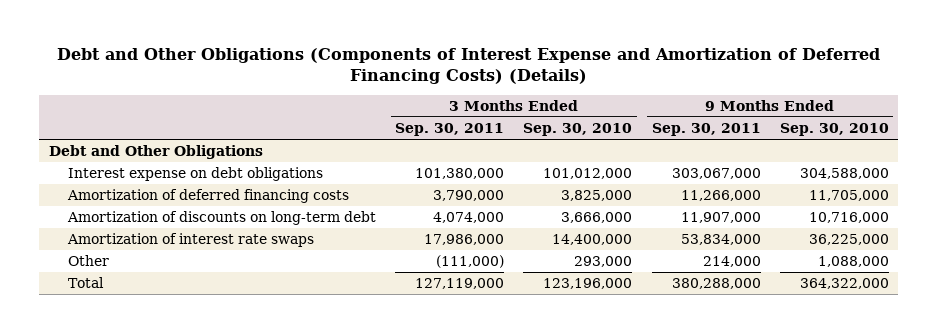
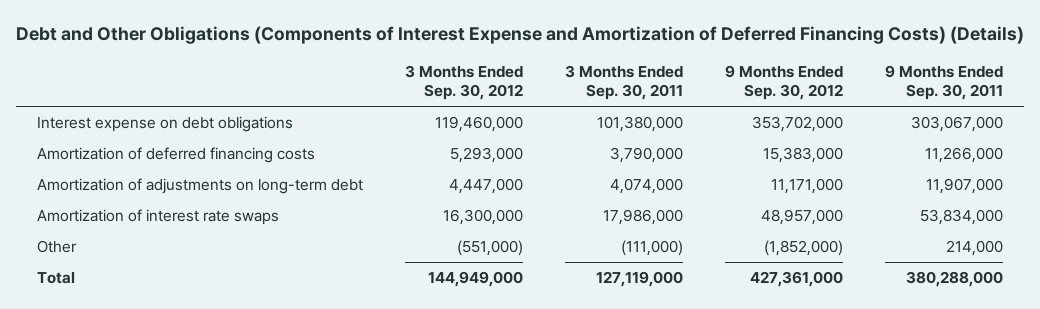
[523,123,633,137] Sep. 30, 2010 -> none
[779,123,889,137] Sep. 30, 2010 -> none
none -> [404,64,523,101] 3 Months Ended Sep. 30, 2012
none -> [725,64,844,101] 9 Months Ended Sep. 30, 2012
[49,145,264,160] Debt and Other Obligations -> none
[67,211,377,226] Amortization of discounts on long-term debt -> [36,178,363,195] Amortization of adjustments on long-term debt

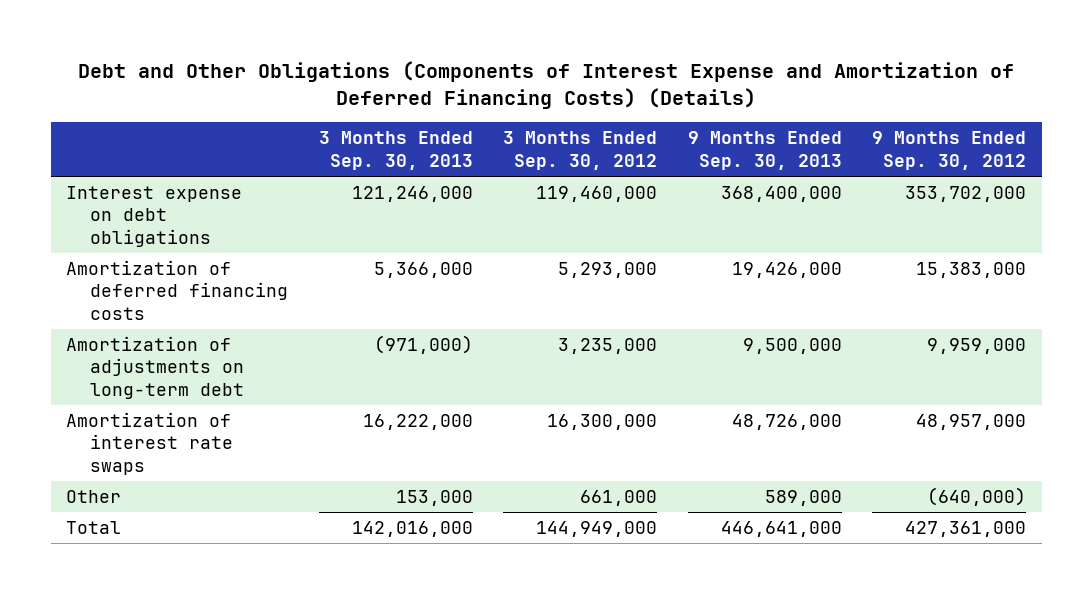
[564,64,683,101] 3 Months Ended Sep. 30, 2011 -> none
[885,64,1004,101] 9 Months Ended Sep. 30, 2011 -> none
none -> [318,131,473,170] 3 Months Ended Sep. 30, 2013
none -> [687,131,842,170] 9 Months Ended Sep. 30, 2013
[448,178,523,195] 4,447,000 -> [558,338,658,355] 3,235,000
[771,178,844,195] 11,171,000 -> [927,338,1027,355] 9,959,000
[456,240,523,257] (551,000) -> [580,490,658,507] 661,000
[764,240,844,257] (1,852,000) -> [927,487,1027,507] (640,000)

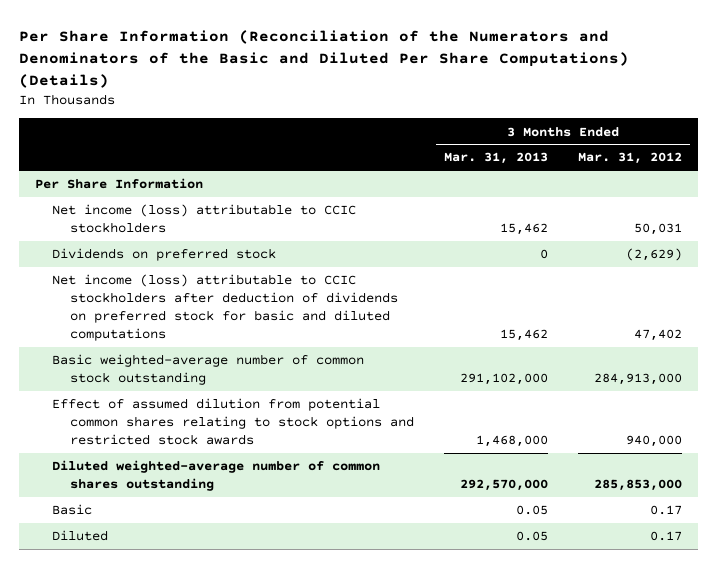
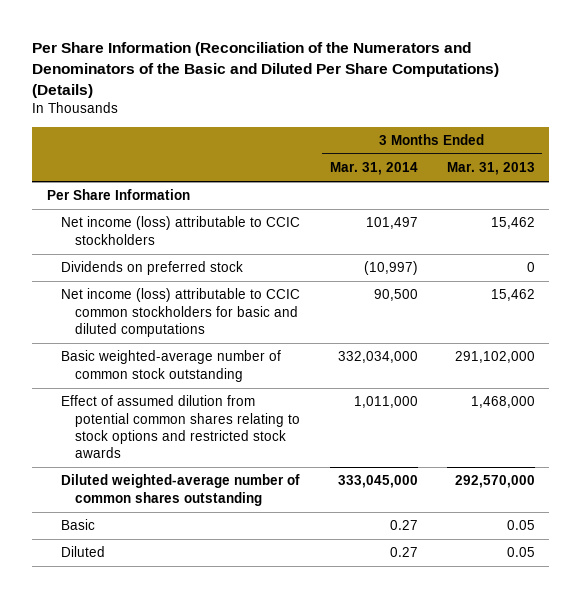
[578,152,683,165] Mar. 31, 2012 -> none
none -> [329,162,418,176] Mar. 31, 2014
[52,274,398,342] Net income (loss) attributable to CCIC stockholders after deduction of dividends on preferred stock for basic and diluted computations -> [60,288,300,337] Net income (loss) attributable to CCIC common stockholders for basic and diluted computations

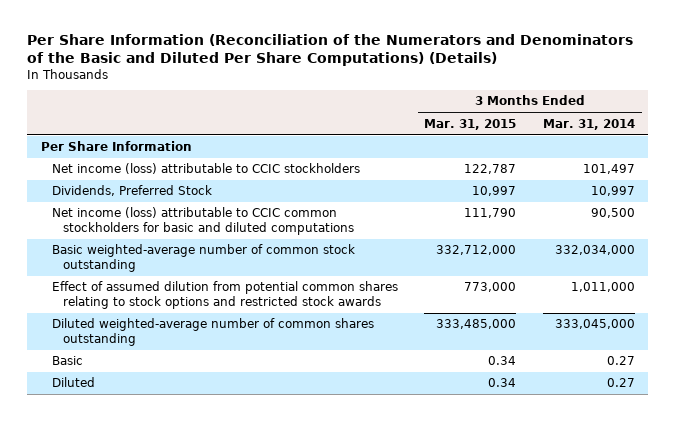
[446,162,535,176] Mar. 31, 2013 -> none
none -> [424,118,517,130] Mar. 31, 2015
[60,261,243,276] Dividends on preferred stock -> [51,185,212,197] Dividends, Preferred Stock
[363,261,418,276] (10,997) -> [591,186,636,197] 10,997

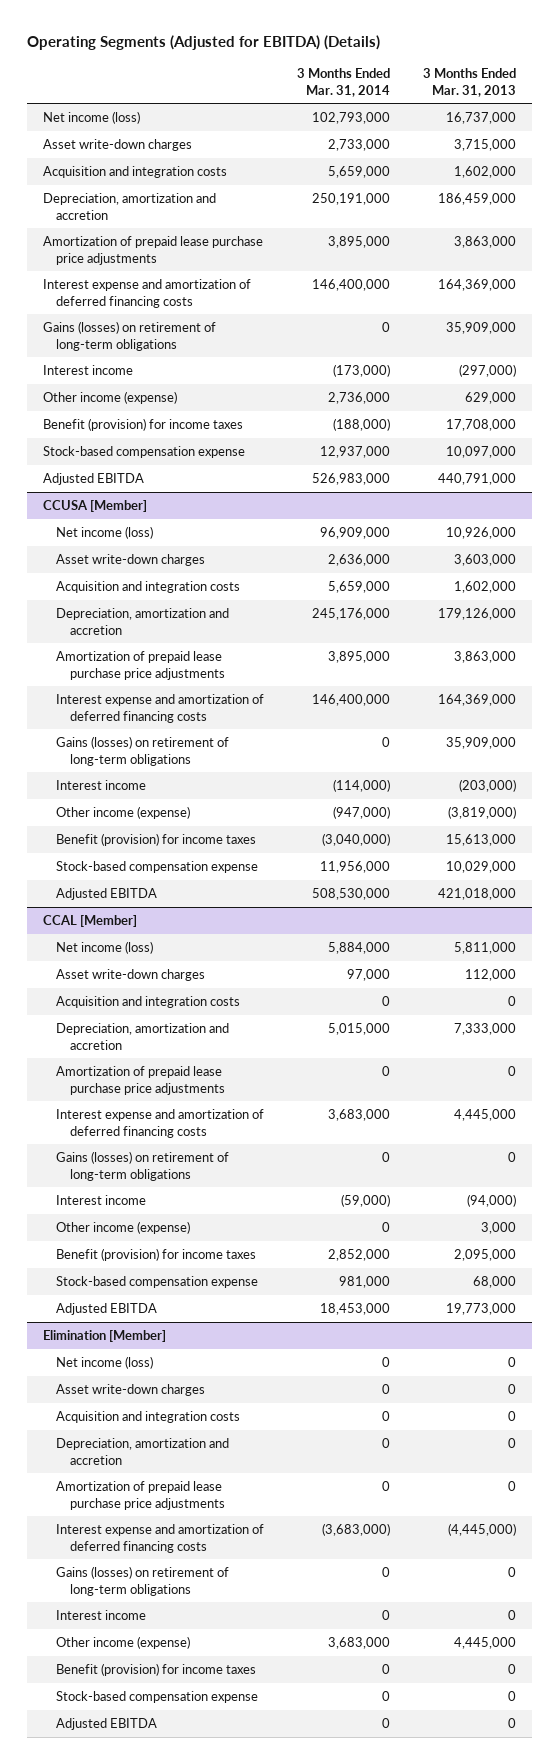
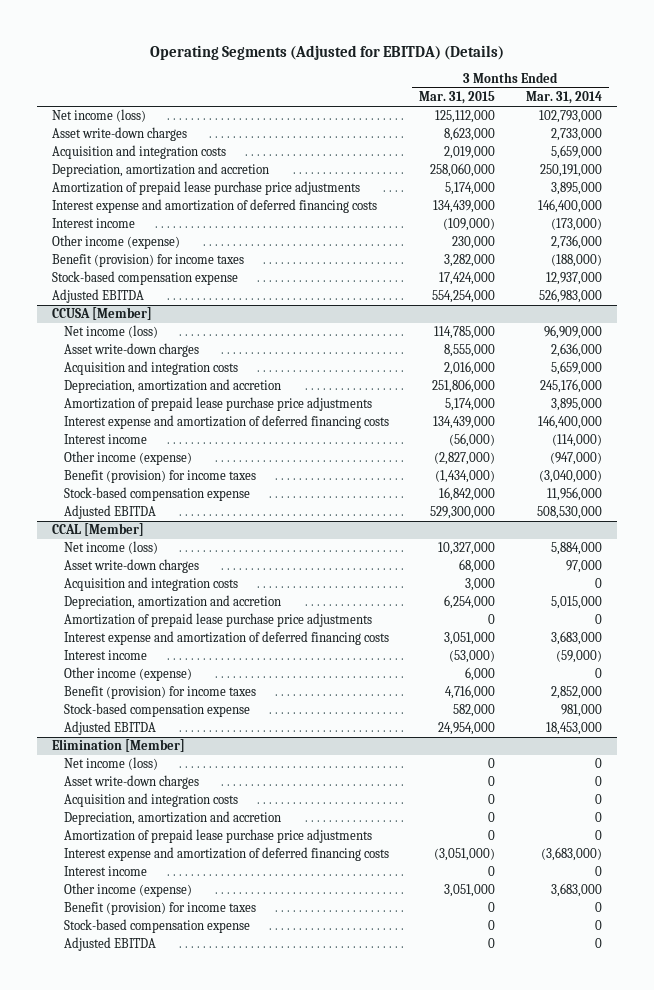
[423,68,517,97] 3 Months Ended Mar. 31, 2013 -> none
none -> [419,91,496,105] Mar. 31, 2015
[42,321,216,351] Gains (losses) on retirement of long-term obligations -> none
[56,736,230,766] Gains (losses) on retirement of long-term obligations -> none
[56,1151,230,1181] Gains (losses) on retirement of long-term obligations -> none
[56,1566,230,1596] Gains (losses) on retirement of long-term obligations -> none

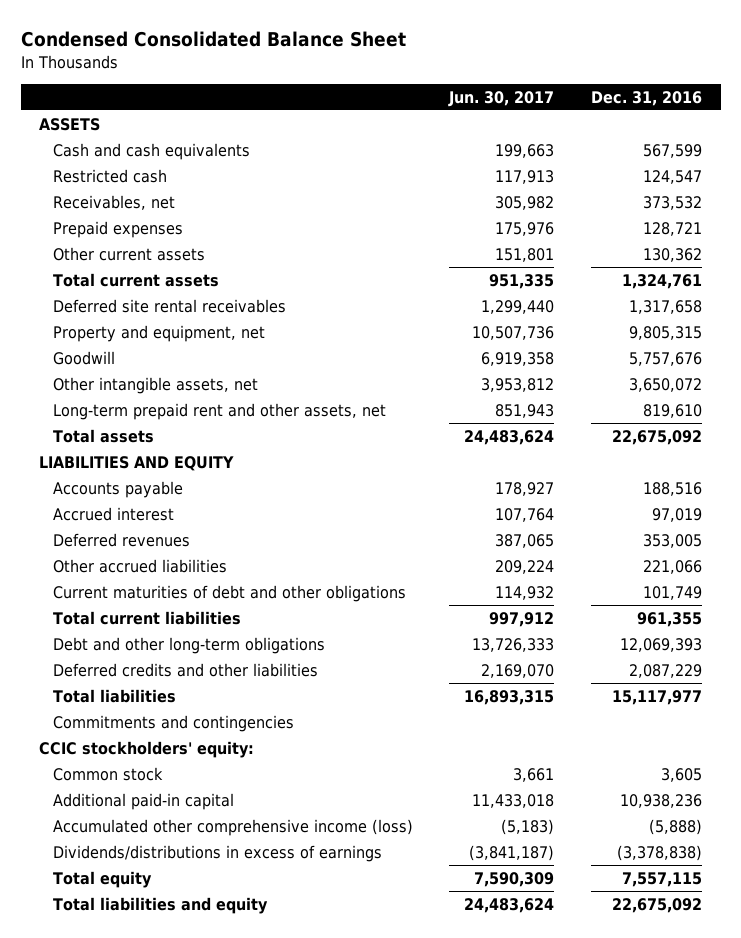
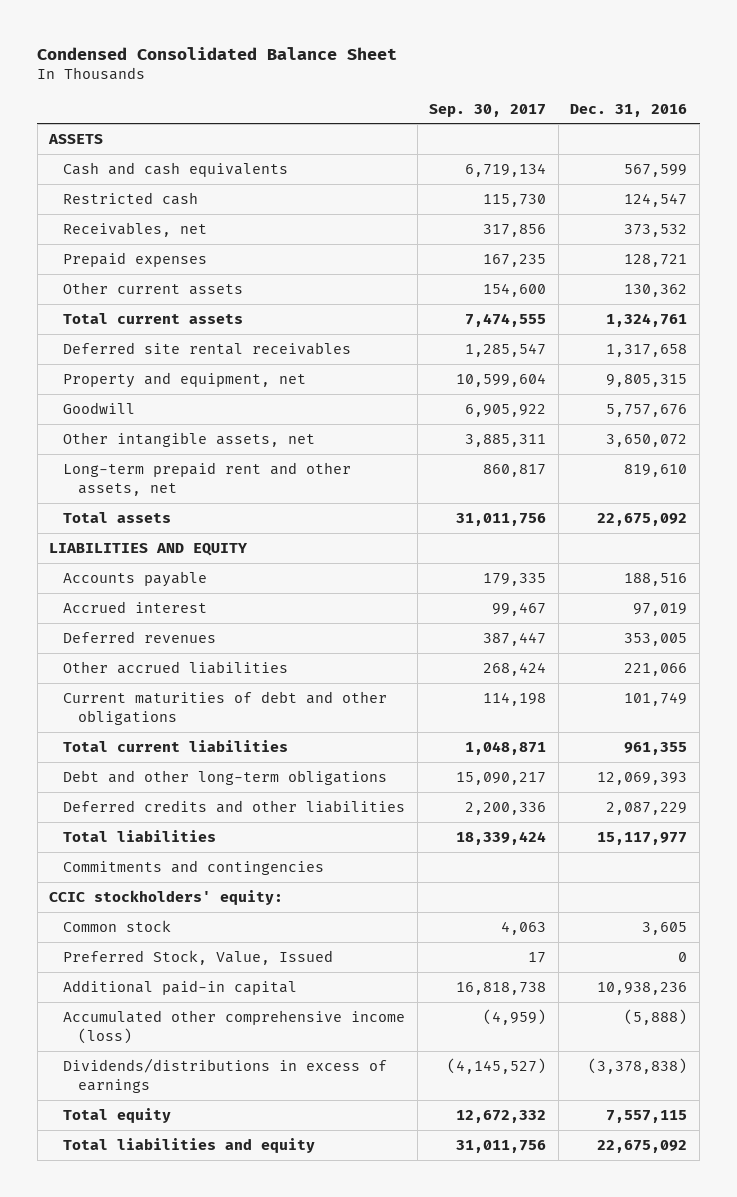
[448,90,555,107] Jun. 30, 2017 -> none
none -> [429,103,547,117] Sep. 30, 2017
none -> [63,949,334,965] Preferred Stock, Value, Issued

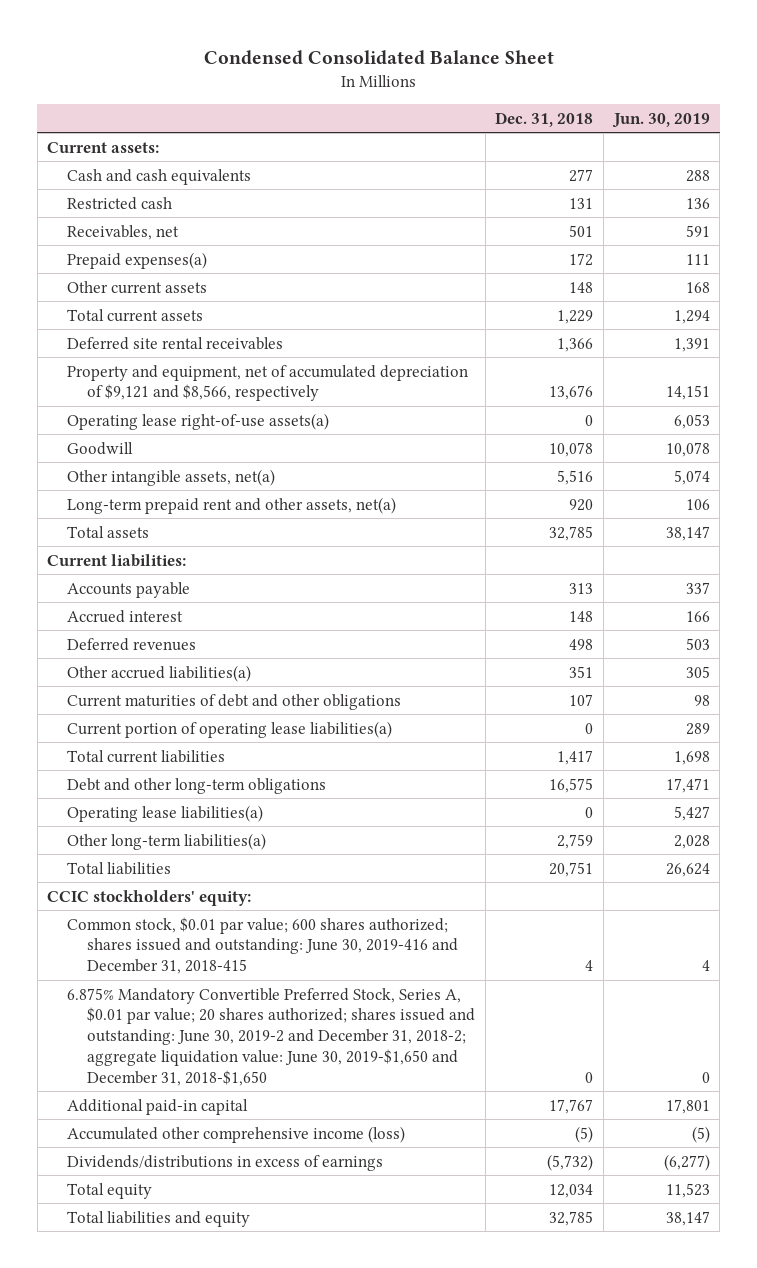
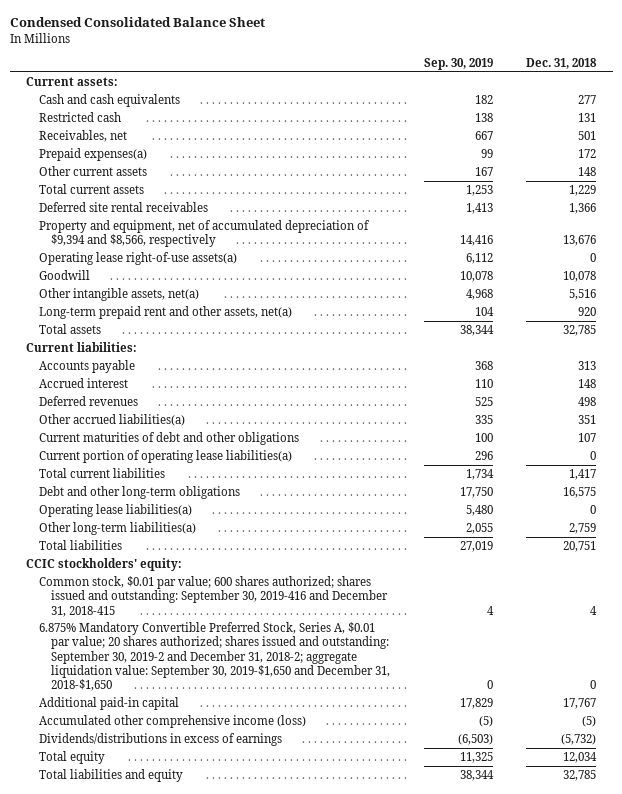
[611,112,710,128] Jun. 30, 2019 -> none
none -> [423,58,493,71] Sep. 30, 2019
[67,364,469,402] Property and equipment, net of accumulated depreciation of $9,121 and $8,566, respectively -> [38,219,370,248] Property and equipment, net of accumulated depreciation of $9,394 and $8,566, respectively
[67,916,459,975] Common stock, $0.01 par value; 600 shares authorized; shares issued and outstanding: June 30, 2019-416 and December 31, 2018-415 -> [38,575,389,617] Common stock, $0.01 par value; 600 shares authorized; shares issued and outstanding: September 30, 2019-416 and December 31, 2018-415
[67,987,476,1086] 6.875% Mandatory Convertible Preferred Stock, Series A, $0.01 par value; 20 shares authorized; shares issued and outstanding: June 30, 2019-2 and December 31, 2018-2; aggregate liquidation value: June 30, 2019-$1,650 and December 31, 2018-$1,650 -> [38,621,391,692] 6.875% Mandatory Convertible Preferred Stock, Series A, $0.01 par value; 20 shares authorized; shares issued and outstanding: September 30, 2019-2 and December 31, 2018-2; aggregate liquidation value: September 30, 2019-$1,650 and December 31, 2018-$1,650

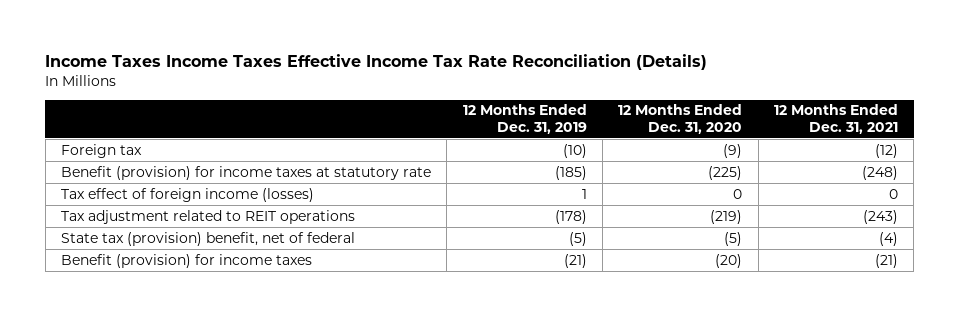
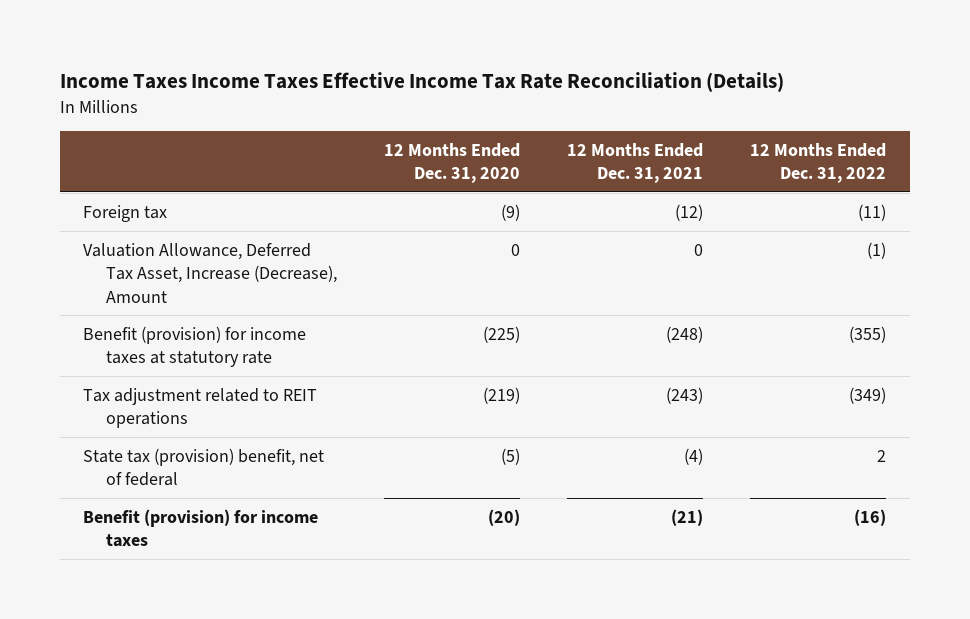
[462,104,587,134] 12 Months Ended Dec. 31, 2019 -> none
none -> [750,142,887,184] 12 Months Ended Dec. 31, 2022
none -> [83,242,337,303] Valuation Allowance, Deferred Tax Asset, Increase (Decrease), Amount
[61,187,315,202] Tax effect of foreign income (losses) -> none

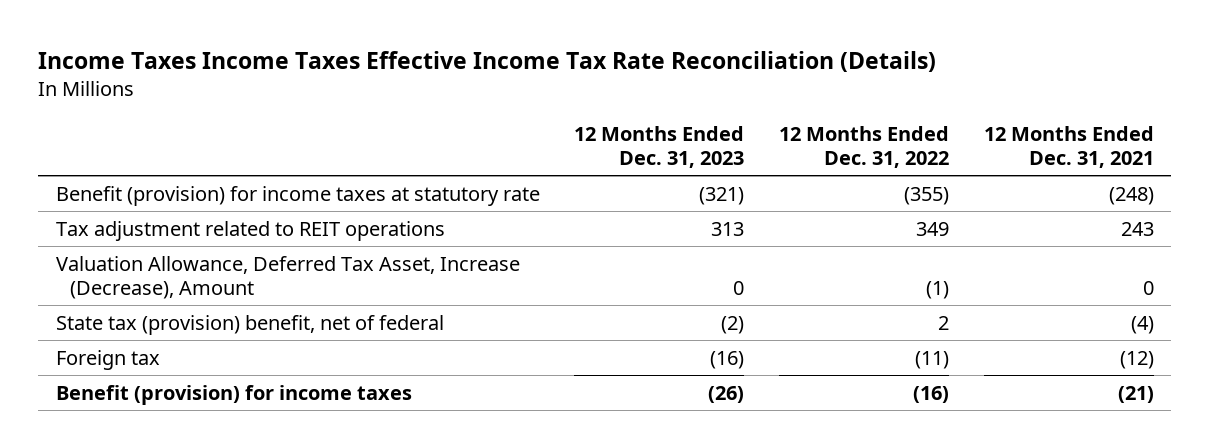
[383,142,520,184] 12 Months Ended Dec. 31, 2020 -> none
none -> [574,125,745,168] 12 Months Ended Dec. 31, 2023
[666,386,704,404] (243) -> [1120,221,1154,236] 243
[849,386,887,404] (349) -> [916,221,950,236] 349
[83,242,337,303] Valuation Allowance, Deferred Tax Asset, Increase (Decrease), Amount -> [55,255,520,299] Valuation Allowance, Deferred Tax Asset, Increase (Decrease), Amount
[83,204,168,222] Foreign tax -> [55,349,160,370] Foreign tax

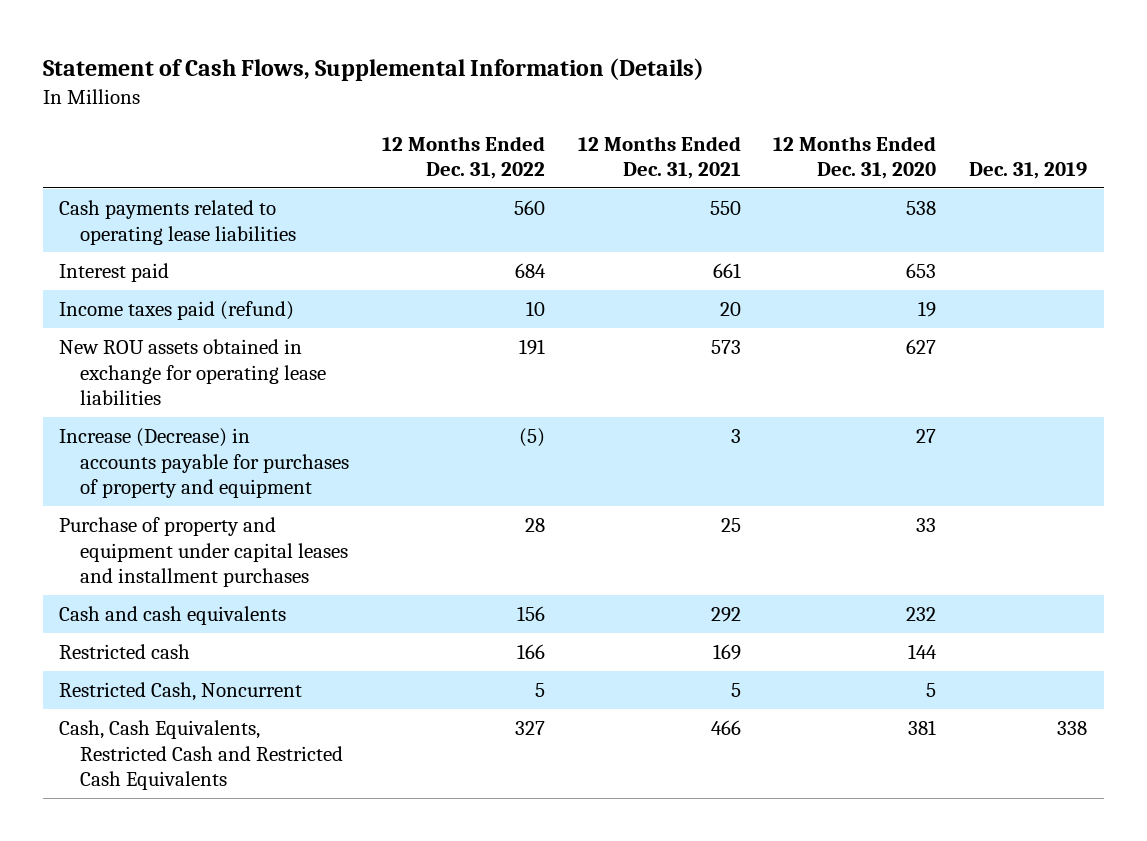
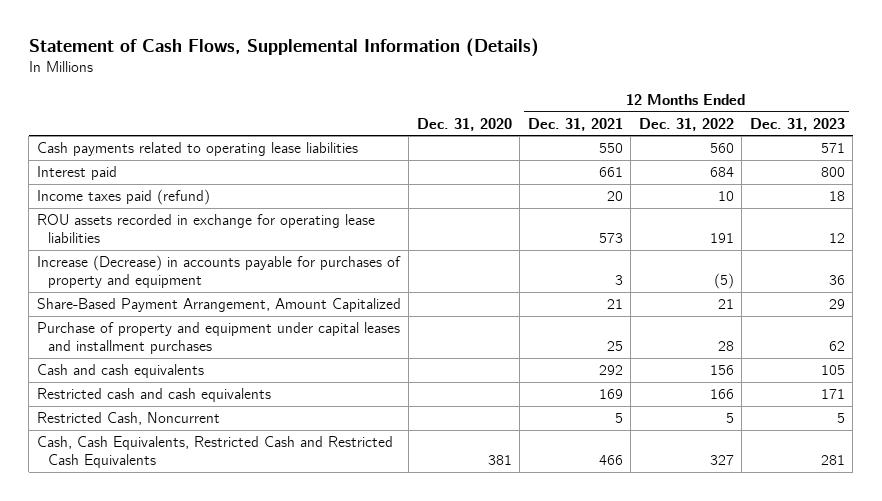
[773,135,937,180] 12 Months Ended Dec. 31, 2020 -> none
[969,162,1088,180] Dec. 31, 2019 -> none
none -> [416,117,512,131] Dec. 31, 2020
none -> [749,117,845,131] Dec. 31, 2023
[59,338,326,406] New ROU assets obtained in exchange for operating lease liabilities -> [36,214,375,243] ROU assets recorded in exchange for operating lease liabilities
none -> [36,298,401,313] Share-Based Payment Arrangement, Amount Capitalized
[59,643,191,659] Restricted cash -> [36,388,271,403] Restricted cash and cash equivalents

